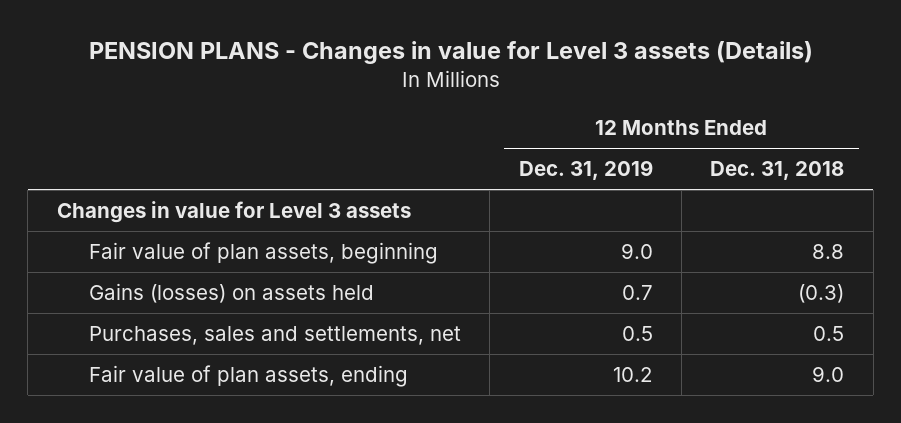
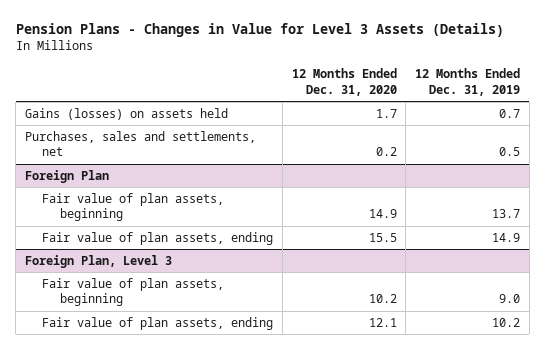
[88,41,813,65] PENSION PLANS - Changes in value for Level 3 assets (Details) -> [15,23,504,38] Pension Plans - Changes in Value for Level 3 Assets (Details)
[710,161,845,181] Dec. 31, 2018 -> none
none -> [291,68,397,96] 12 Months Ended Dec. 31, 2020
[56,200,411,223] Changes in value for Level 3 assets -> none
[88,241,438,264] Fair value of plan assets, beginning -> none
none -> [25,169,110,183] Foreign Plan
none -> [42,192,225,222] Fair value of plan assets, beginning
none -> [42,231,274,245] Fair value of plan assets, ending
none -> [25,254,173,268] Foreign Plan, Level 3
none -> [42,277,225,307] Fair value of plan assets, beginning

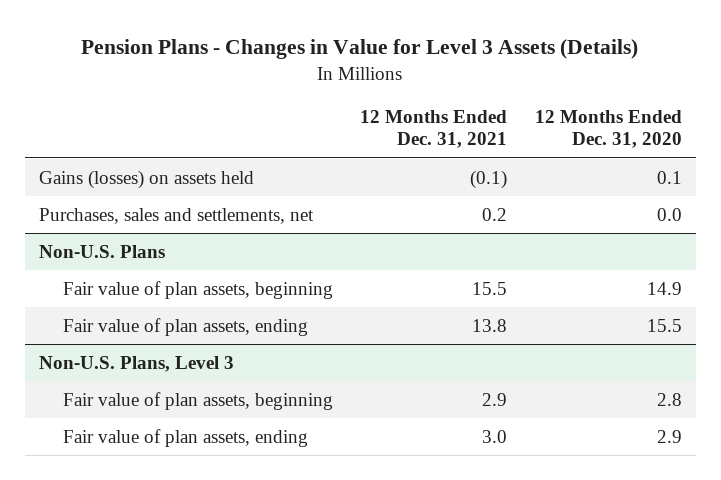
[414,68,520,96] 12 Months Ended Dec. 31, 2019 -> none
none -> [360,110,508,149] 12 Months Ended Dec. 31, 2021
[375,108,397,118] 1.7 -> [656,170,682,184] 0.1
[375,147,397,157] 0.2 -> [656,207,682,221] 0.0
[25,169,110,183] Foreign Plan -> [38,244,165,258] Non-U.S. Plans
[25,254,173,268] Foreign Plan, Level 3 -> none
none -> [38,355,234,372] Non-U.S. Plans, Level 3
[368,294,397,304] 10.2 -> [656,392,682,406] 2.8
[368,317,397,327] 12.1 -> [656,429,682,443] 2.9

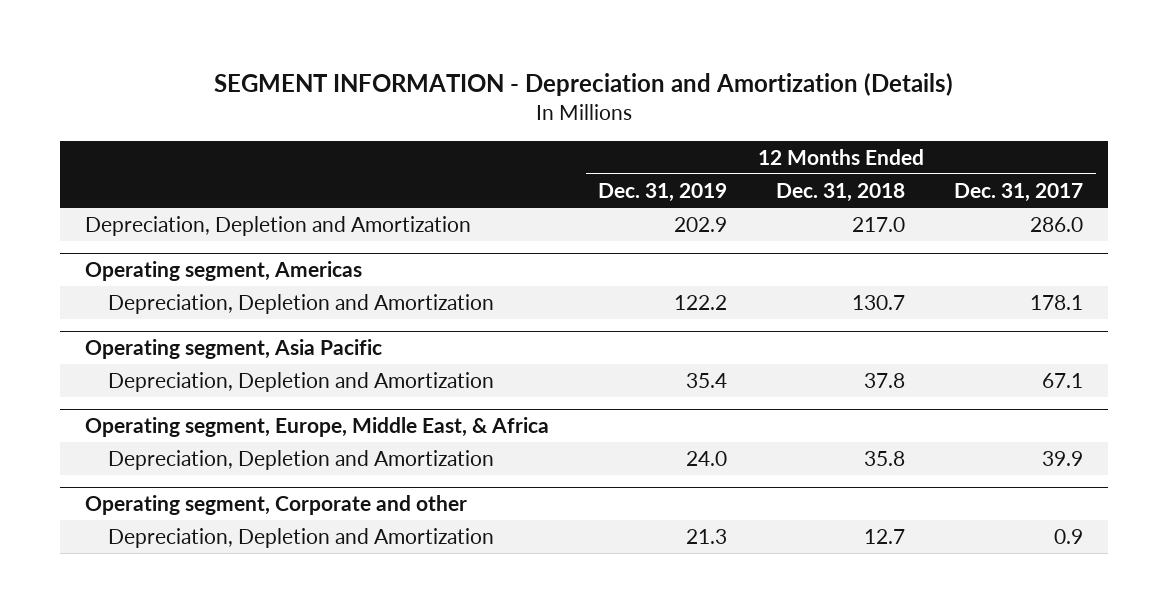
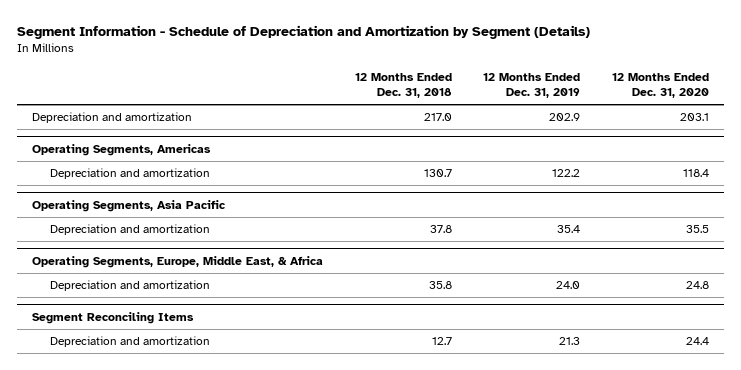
[214,73,954,97] SEGMENT INFORMATION - Depreciation and Amortization (Details) -> [16,24,590,39] Segment Information - Schedule of Depreciation and Amortization by Segment (Details)
[954,182,1084,202] Dec. 31, 2017 -> none
none -> [611,72,709,99] 12 Months Ended Dec. 31, 2020
[84,495,467,516] Operating segment, Corporate and other -> none
[84,215,471,236] Depreciation, Depletion and Amortization -> [32,112,193,124] Depreciation and amortization
[84,261,362,282] Operating segment, Americas -> [32,144,212,157] Operating Segments, Americas
[108,293,495,314] Depreciation, Depletion and Amortization -> [49,168,210,180] Depreciation and amortization
[84,339,382,360] Operating segment, Asia Pacific -> [32,200,227,213] Operating Segments, Asia Pacific
[108,371,495,392] Depreciation, Depletion and Amortization -> [49,224,210,236] Depreciation and amortization
[84,417,549,438] Operating segment, Europe, Middle East, & Africa -> [32,256,324,269] Operating Segments, Europe, Middle East, & Africa
[108,449,495,470] Depreciation, Depletion and Amortization -> [49,280,210,292] Depreciation and amortization
none -> [32,312,195,325] Segment Reconciling Items
[108,527,495,548] Depreciation, Depletion and Amortization -> [49,336,210,348] Depreciation and amortization

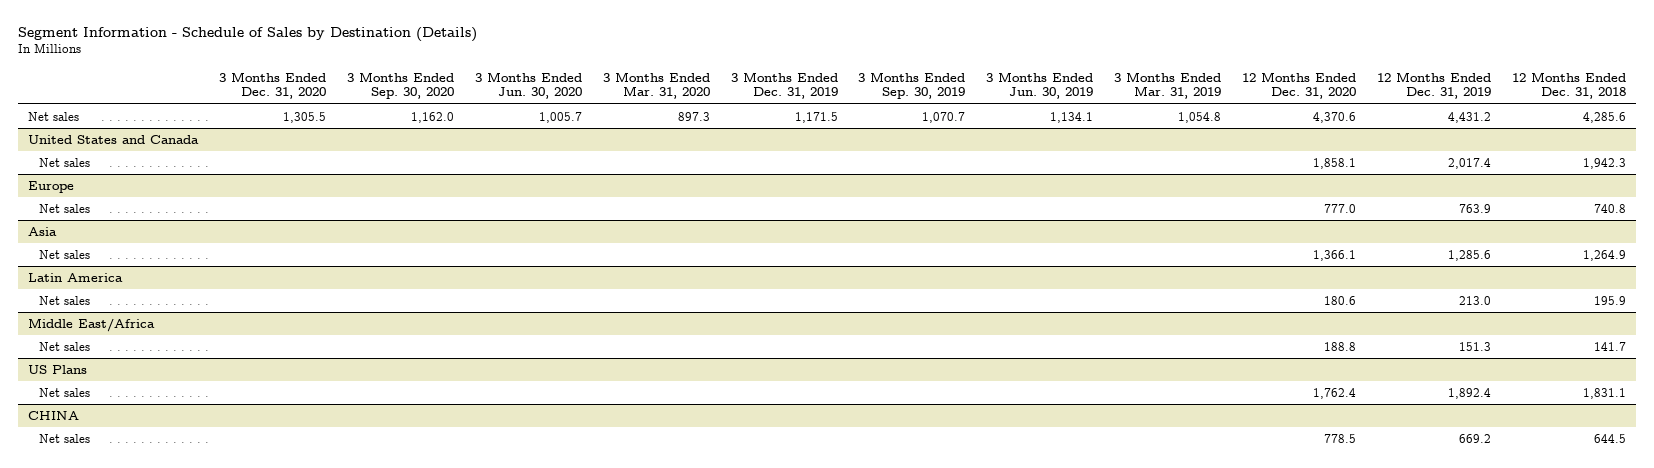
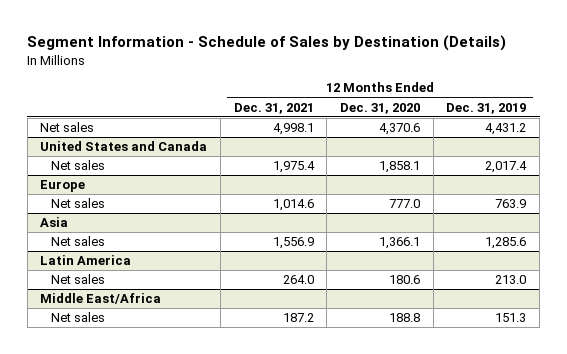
[219,71,327,100] 3 Months Ended Dec. 31, 2020 -> none
[346,71,454,100] 3 Months Ended Sep. 30, 2020 -> none
[474,71,582,100] 3 Months Ended Jun. 30, 2020 -> none
[602,71,710,100] 3 Months Ended Mar. 31, 2020 -> none
[730,71,838,100] 3 Months Ended Dec. 31, 2019 -> none
[858,71,966,100] 3 Months Ended Sep. 30, 2019 -> none
[986,71,1094,100] 3 Months Ended Jun. 30, 2019 -> none
[1114,71,1222,100] 3 Months Ended Mar. 31, 2019 -> none
[1511,71,1626,100] 12 Months Ended Dec. 31, 2018 -> none
none -> [233,102,314,114] Dec. 31, 2021
[28,364,88,374] US Plans -> none
[39,387,91,397] Net sales -> none
[28,410,80,420] CHINA -> none
[39,433,91,443] Net sales -> none

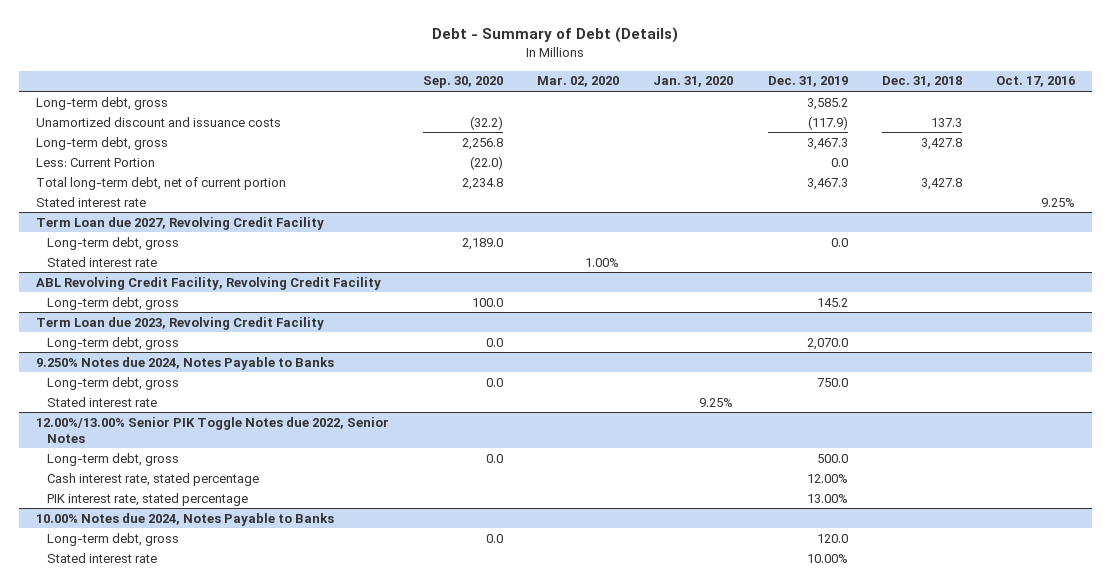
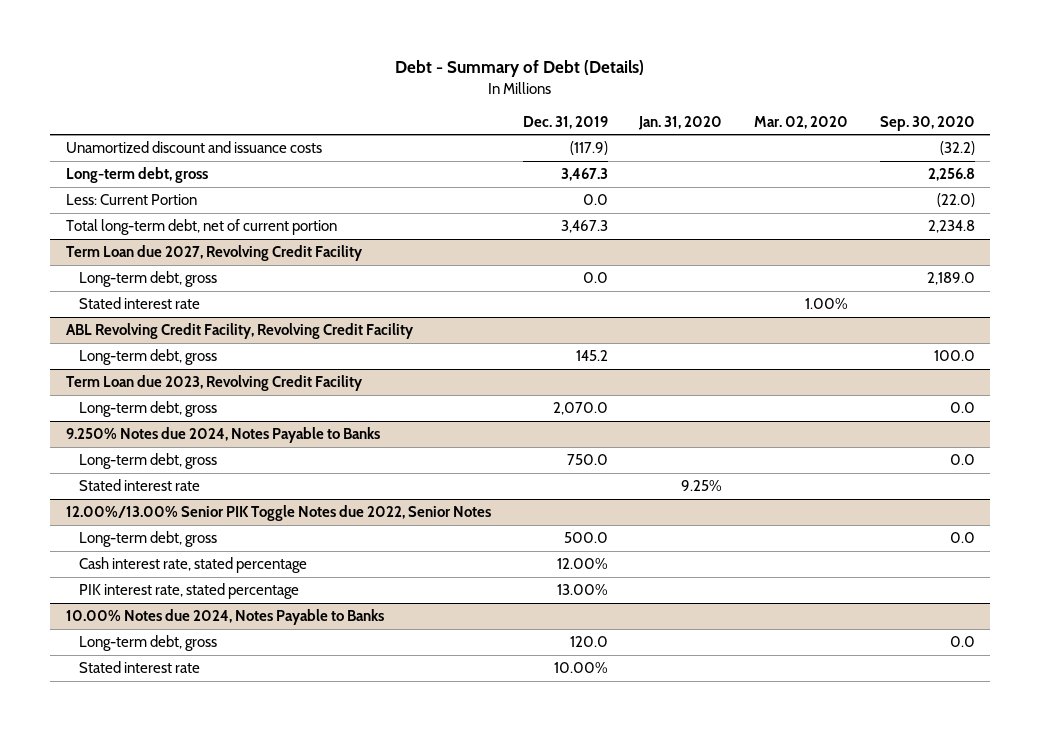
[881,76,962,88] Dec. 31, 2018 -> none
[995,76,1075,88] Oct. 17, 2016 -> none
[35,96,168,110] Long-term debt, gross -> none
[35,196,146,207] Stated interest rate -> none

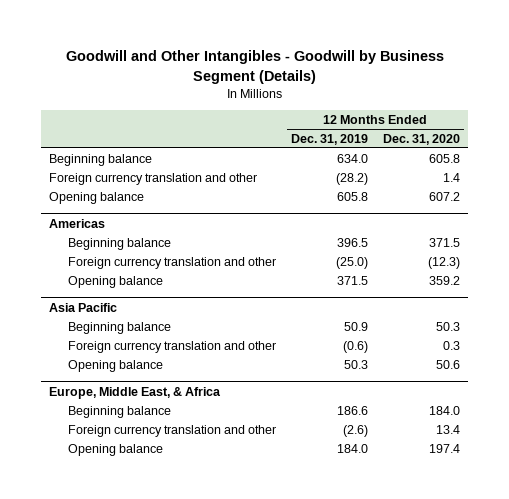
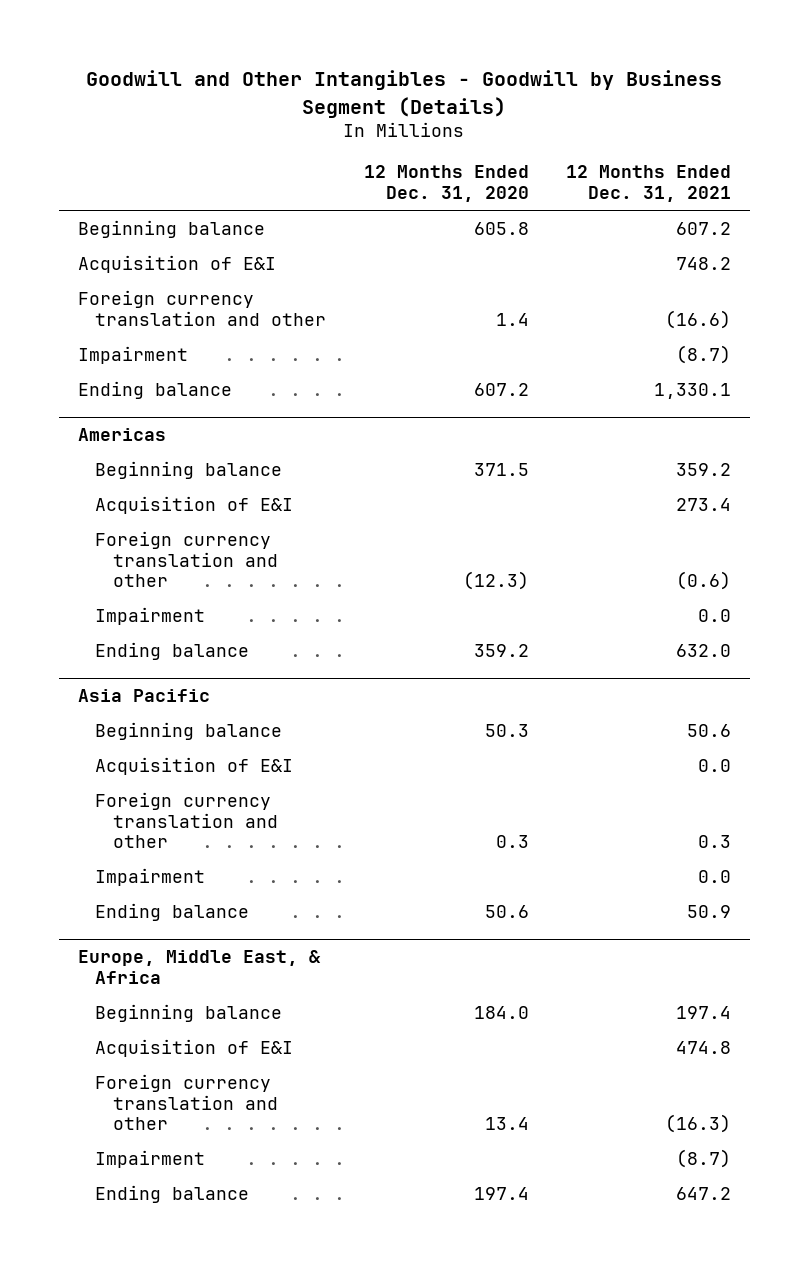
[290,133,368,145] Dec. 31, 2019 -> none
none -> [566,165,732,203] 12 Months Ended Dec. 31, 2021
none -> [77,254,276,273] Acquisition of E&I
none -> [77,345,188,364] Impairment
[49,191,145,204] Opening balance -> [77,380,232,399] Ending balance
none -> [95,495,294,514] Acquisition of E&I
none -> [95,606,206,625] Impairment
[67,275,163,288] Opening balance -> [95,641,250,660] Ending balance
none -> [95,756,294,775] Acquisition of E&I
none -> [95,867,206,886] Impairment
[67,359,163,372] Opening balance -> [95,902,250,921] Ending balance
none -> [95,1038,294,1057] Acquisition of E&I
none -> [95,1149,206,1168] Impairment
[67,443,163,456] Opening balance -> [95,1184,250,1203] Ending balance

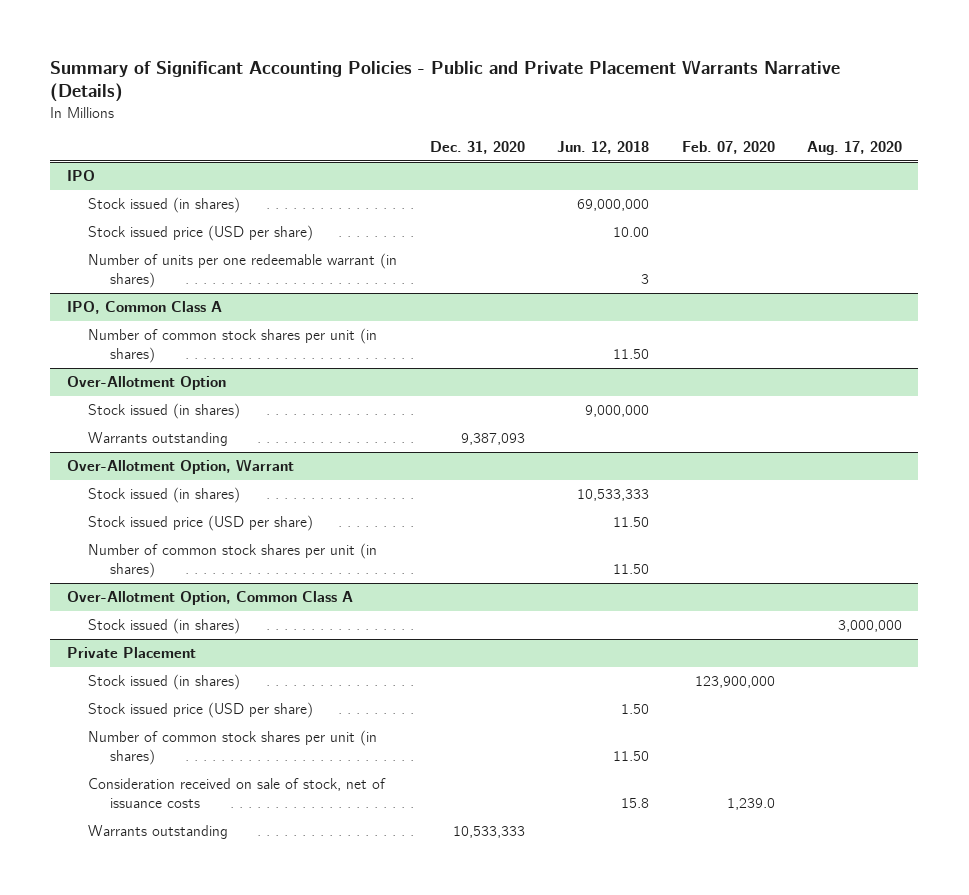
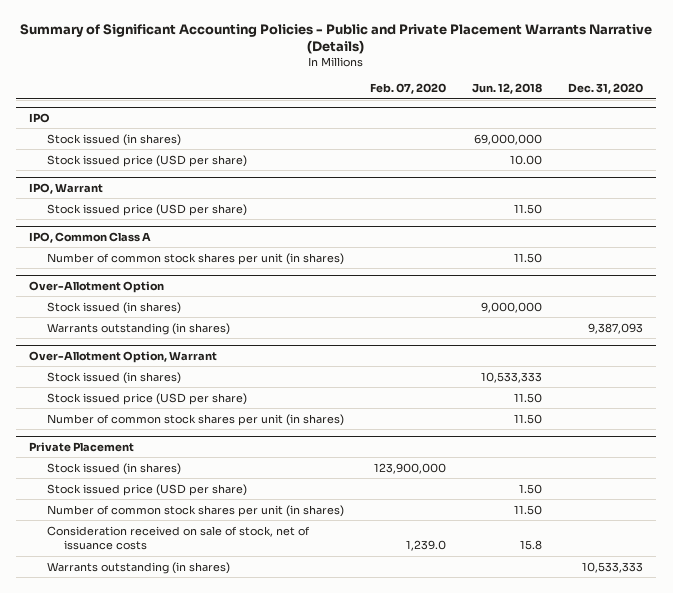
[807,141,903,156] Aug. 17, 2020 -> none
[88,253,398,289] Number of units per one redeemable warrant (in shares) -> none
none -> [29,182,104,194] IPO, Warrant
none -> [46,203,247,216] Stock issued price (USD per share)
[88,432,229,447] Warrants outstanding -> [46,322,230,335] Warrants outstanding (in shares)
[66,591,353,606] Over-Allotment Option, Common Class A -> none
[88,618,241,635] Stock issued (in shares) -> none
[88,825,229,840] Warrants outstanding -> [46,561,230,574] Warrants outstanding (in shares)

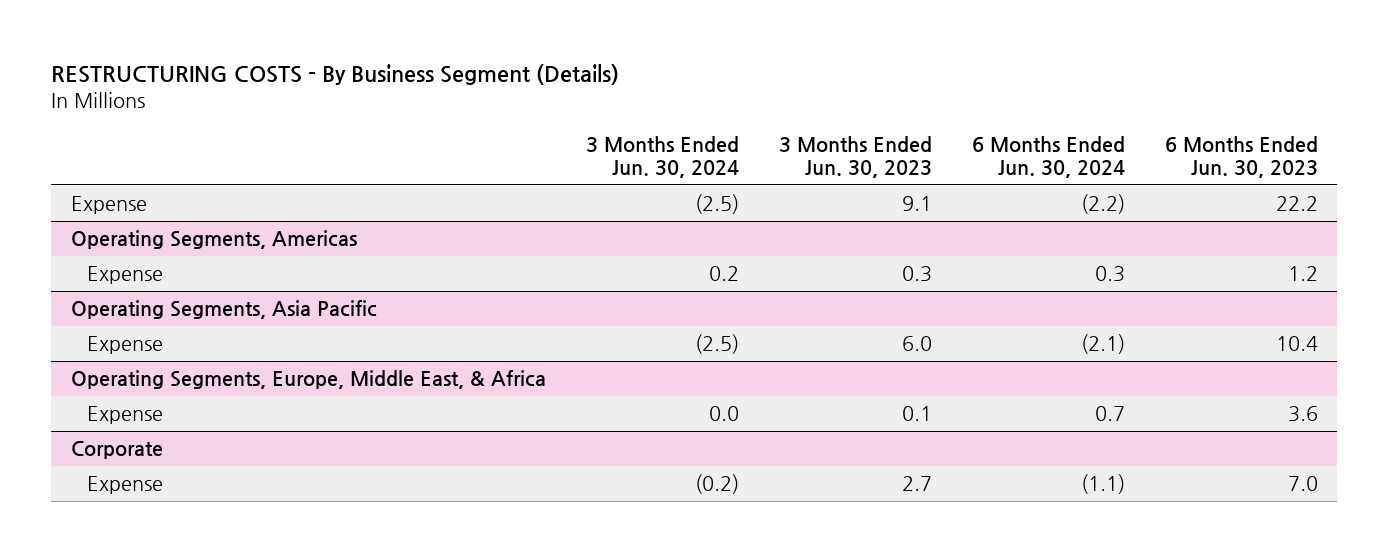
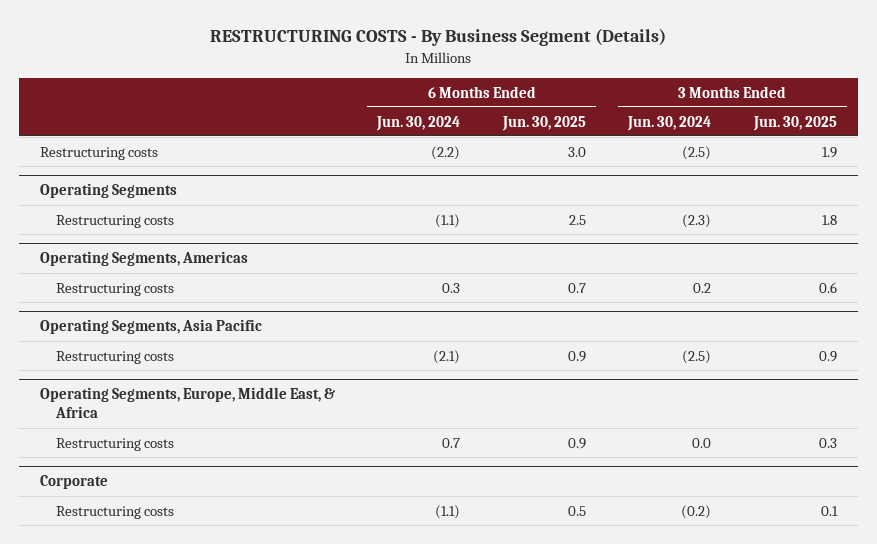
[778,135,932,179] 3 Months Ended Jun. 30, 2023 -> none
[1164,135,1318,179] 6 Months Ended Jun. 30, 2023 -> none
none -> [501,115,586,131] Jun. 30, 2025
none -> [752,115,837,131] Jun. 30, 2025
[71,196,148,215] Expense -> [40,146,159,160] Restructuring costs
none -> [40,183,178,199] Operating Segments
none -> [55,214,174,228] Restructuring costs
[87,266,164,285] Expense -> [55,282,174,296] Restructuring costs
[87,336,164,355] Expense -> [55,350,174,364] Restructuring costs
[87,406,164,425] Expense -> [55,437,174,451] Restructuring costs
[87,476,164,495] Expense -> [55,505,174,519] Restructuring costs

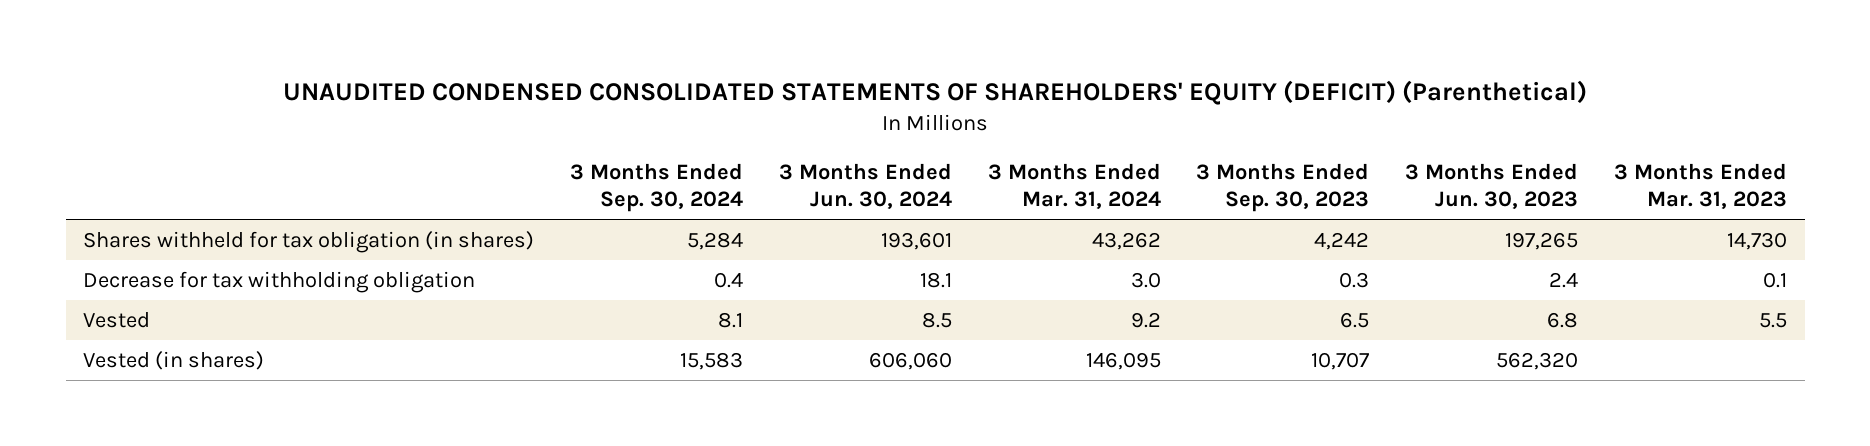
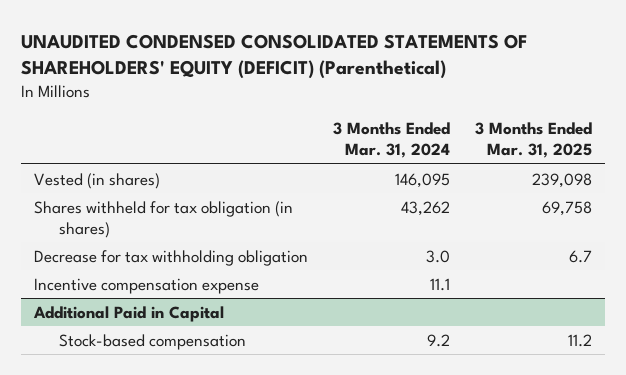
[570,162,744,213] 3 Months Ended Sep. 30, 2024 -> none
[778,162,952,210] 3 Months Ended Jun. 30, 2024 -> none
[1196,162,1370,213] 3 Months Ended Sep. 30, 2023 -> none
[1405,162,1579,210] 3 Months Ended Jun. 30, 2023 -> none
[1613,162,1787,210] 3 Months Ended Mar. 31, 2023 -> none
none -> [475,122,593,159] 3 Months Ended Mar. 31, 2025
[83,351,265,371] Vested (in shares) -> [33,172,160,189] Vested (in shares)
none -> [33,277,259,294] Incentive compensation expense
none -> [32,305,224,322] Additional Paid in Capital
[83,312,151,329] Vested -> [59,333,247,350] Stock-based compensation

